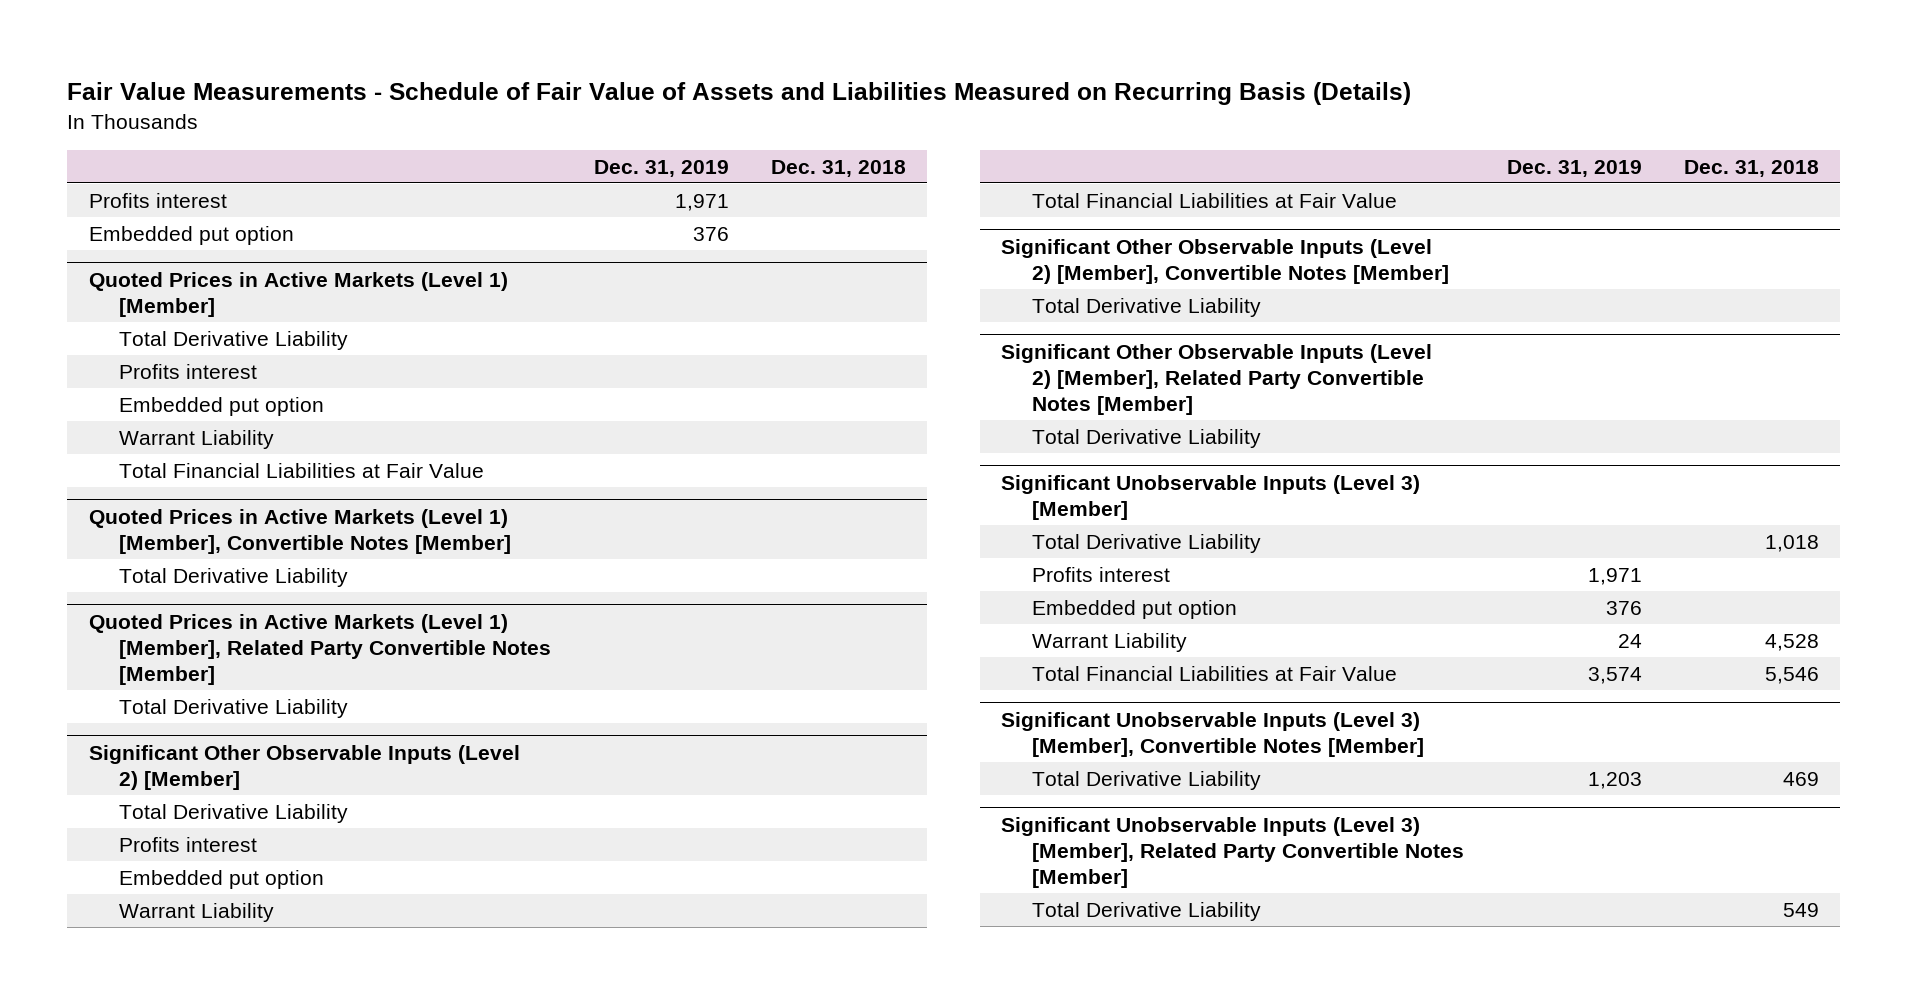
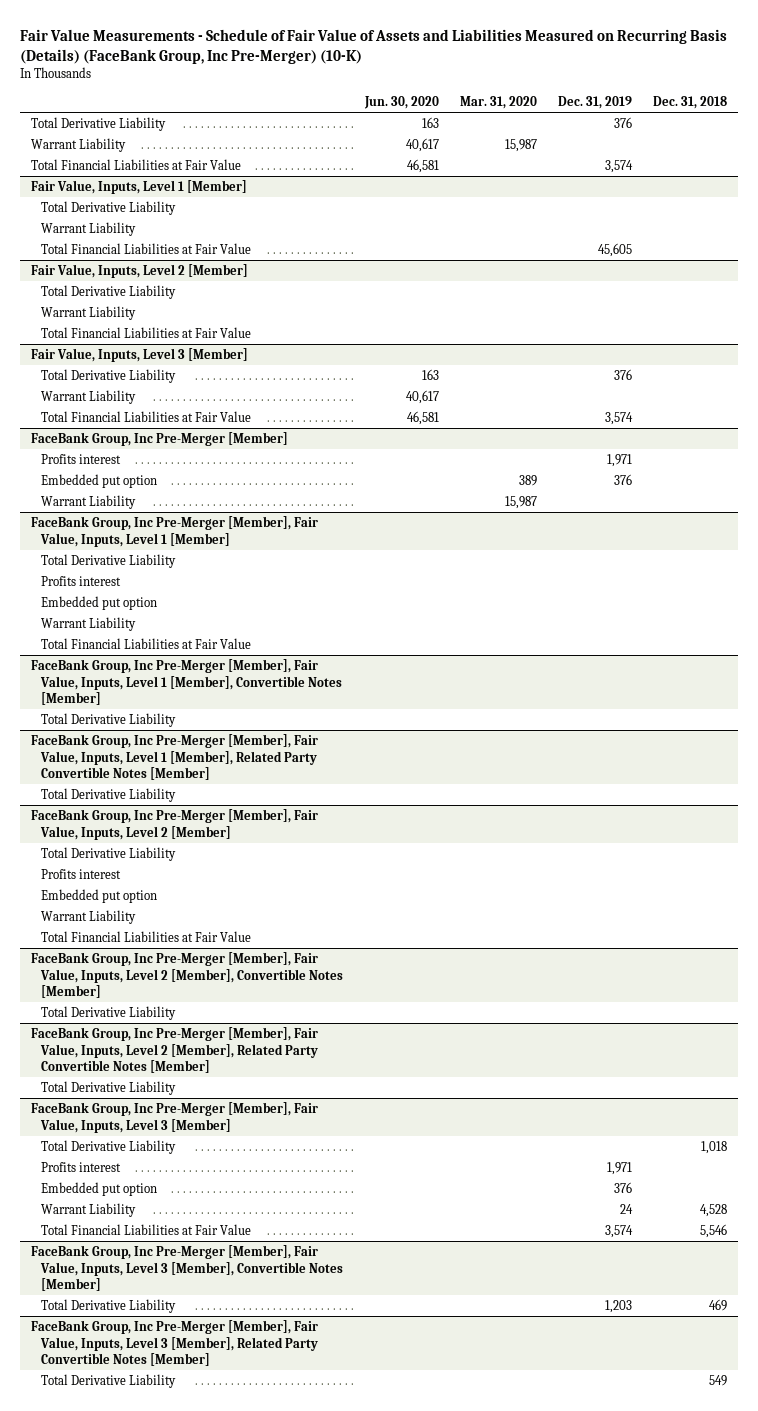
[67,82,1412,106] Fair Value Measurements - Schedule of Fair Value of Assets and Liabilities Measured on Recurring Basis (Details) -> [20,28,728,64] Fair Value Measurements - Schedule of Fair Value of Assets and Liabilities Measured on Recurring Basis (Details) (FaceBank Group, Inc Pre-Merger) (10-K)
none -> [363,96,439,110] Jun. 30, 2020
none -> [459,96,537,110] Mar. 31, 2020
none -> [31,117,167,132] Total Derivative Liability
none -> [31,138,127,153] Warrant Liability
none -> [31,159,242,171] Total Financial Liabilities at Fair Value
none -> [31,180,248,195] Fair Value, Inputs, Level 1 [Member]
none -> [41,201,177,216] Total Derivative Liability
none -> [41,222,137,237] Warrant Liability
none -> [41,243,252,255] Total Financial Liabilities at Fair Value
none -> [31,264,249,279] Fair Value, Inputs, Level 2 [Member]
none -> [41,285,177,300] Total Derivative Liability
none -> [41,306,137,321] Warrant Liability
none -> [41,327,252,339] Total Financial Liabilities at Fair Value
none -> [31,348,249,363] Fair Value, Inputs, Level 3 [Member]
none -> [41,369,177,384] Total Derivative Liability
none -> [41,390,137,405] Warrant Liability
none -> [41,411,252,423] Total Financial Liabilities at Fair Value
none -> [31,432,289,447] FaceBank Group, Inc Pre-Merger [Member]
[88,271,508,317] Quoted Prices in Active Markets (Level 1) [Member] -> none
none -> [41,495,137,510] Warrant Liability
none -> [31,516,319,547] FaceBank Group, Inc Pre-Merger [Member], Fair Value, Inputs, Level 1 [Member]
[88,508,512,554] Quoted Prices in Active Markets (Level 1) [Member], Convertible Notes [Member] -> none
none -> [31,659,343,706] FaceBank Group, Inc Pre-Merger [Member], Fair Value, Inputs, Level 1 [Member], Convertible Notes [Member]
[88,613,552,685] Quoted Prices in Active Markets (Level 1) [Member], Related Party Convertible Notes [Member] -> none
none -> [31,734,319,781] FaceBank Group, Inc Pre-Merger [Member], Fair Value, Inputs, Level 1 [Member], Related Party Convertible Notes [Member]
[88,744,520,790] Significant Other Observable Inputs (Level 2) [Member] -> none
none -> [31,809,319,840] FaceBank Group, Inc Pre-Merger [Member], Fair Value, Inputs, Level 2 [Member]
[1001,238,1450,284] Significant Other Observable Inputs (Level 2) [Member], Convertible Notes [Member] -> none
none -> [31,952,344,999] FaceBank Group, Inc Pre-Merger [Member], Fair Value, Inputs, Level 2 [Member], Convertible Notes [Member]
[1001,343,1433,415] Significant Other Observable Inputs (Level 2) [Member], Related Party Convertible Notes [Member] -> none
none -> [31,1027,319,1074] FaceBank Group, Inc Pre-Merger [Member], Fair Value, Inputs, Level 2 [Member], Related Party Convertible Notes [Member]
[1001,474,1421,520] Significant Unobservable Inputs (Level 3) [Member] -> none
none -> [31,1102,319,1133] FaceBank Group, Inc Pre-Merger [Member], Fair Value, Inputs, Level 3 [Member]
[1001,711,1425,757] Significant Unobservable Inputs (Level 3) [Member], Convertible Notes [Member] -> none
none -> [31,1245,344,1292] FaceBank Group, Inc Pre-Merger [Member], Fair Value, Inputs, Level 3 [Member], Convertible Notes [Member]
[1001,816,1465,888] Significant Unobservable Inputs (Level 3) [Member], Related Party Convertible Notes [Member] -> none
none -> [31,1320,319,1367] FaceBank Group, Inc Pre-Merger [Member], Fair Value, Inputs, Level 3 [Member], Related Party Convertible Notes [Member]

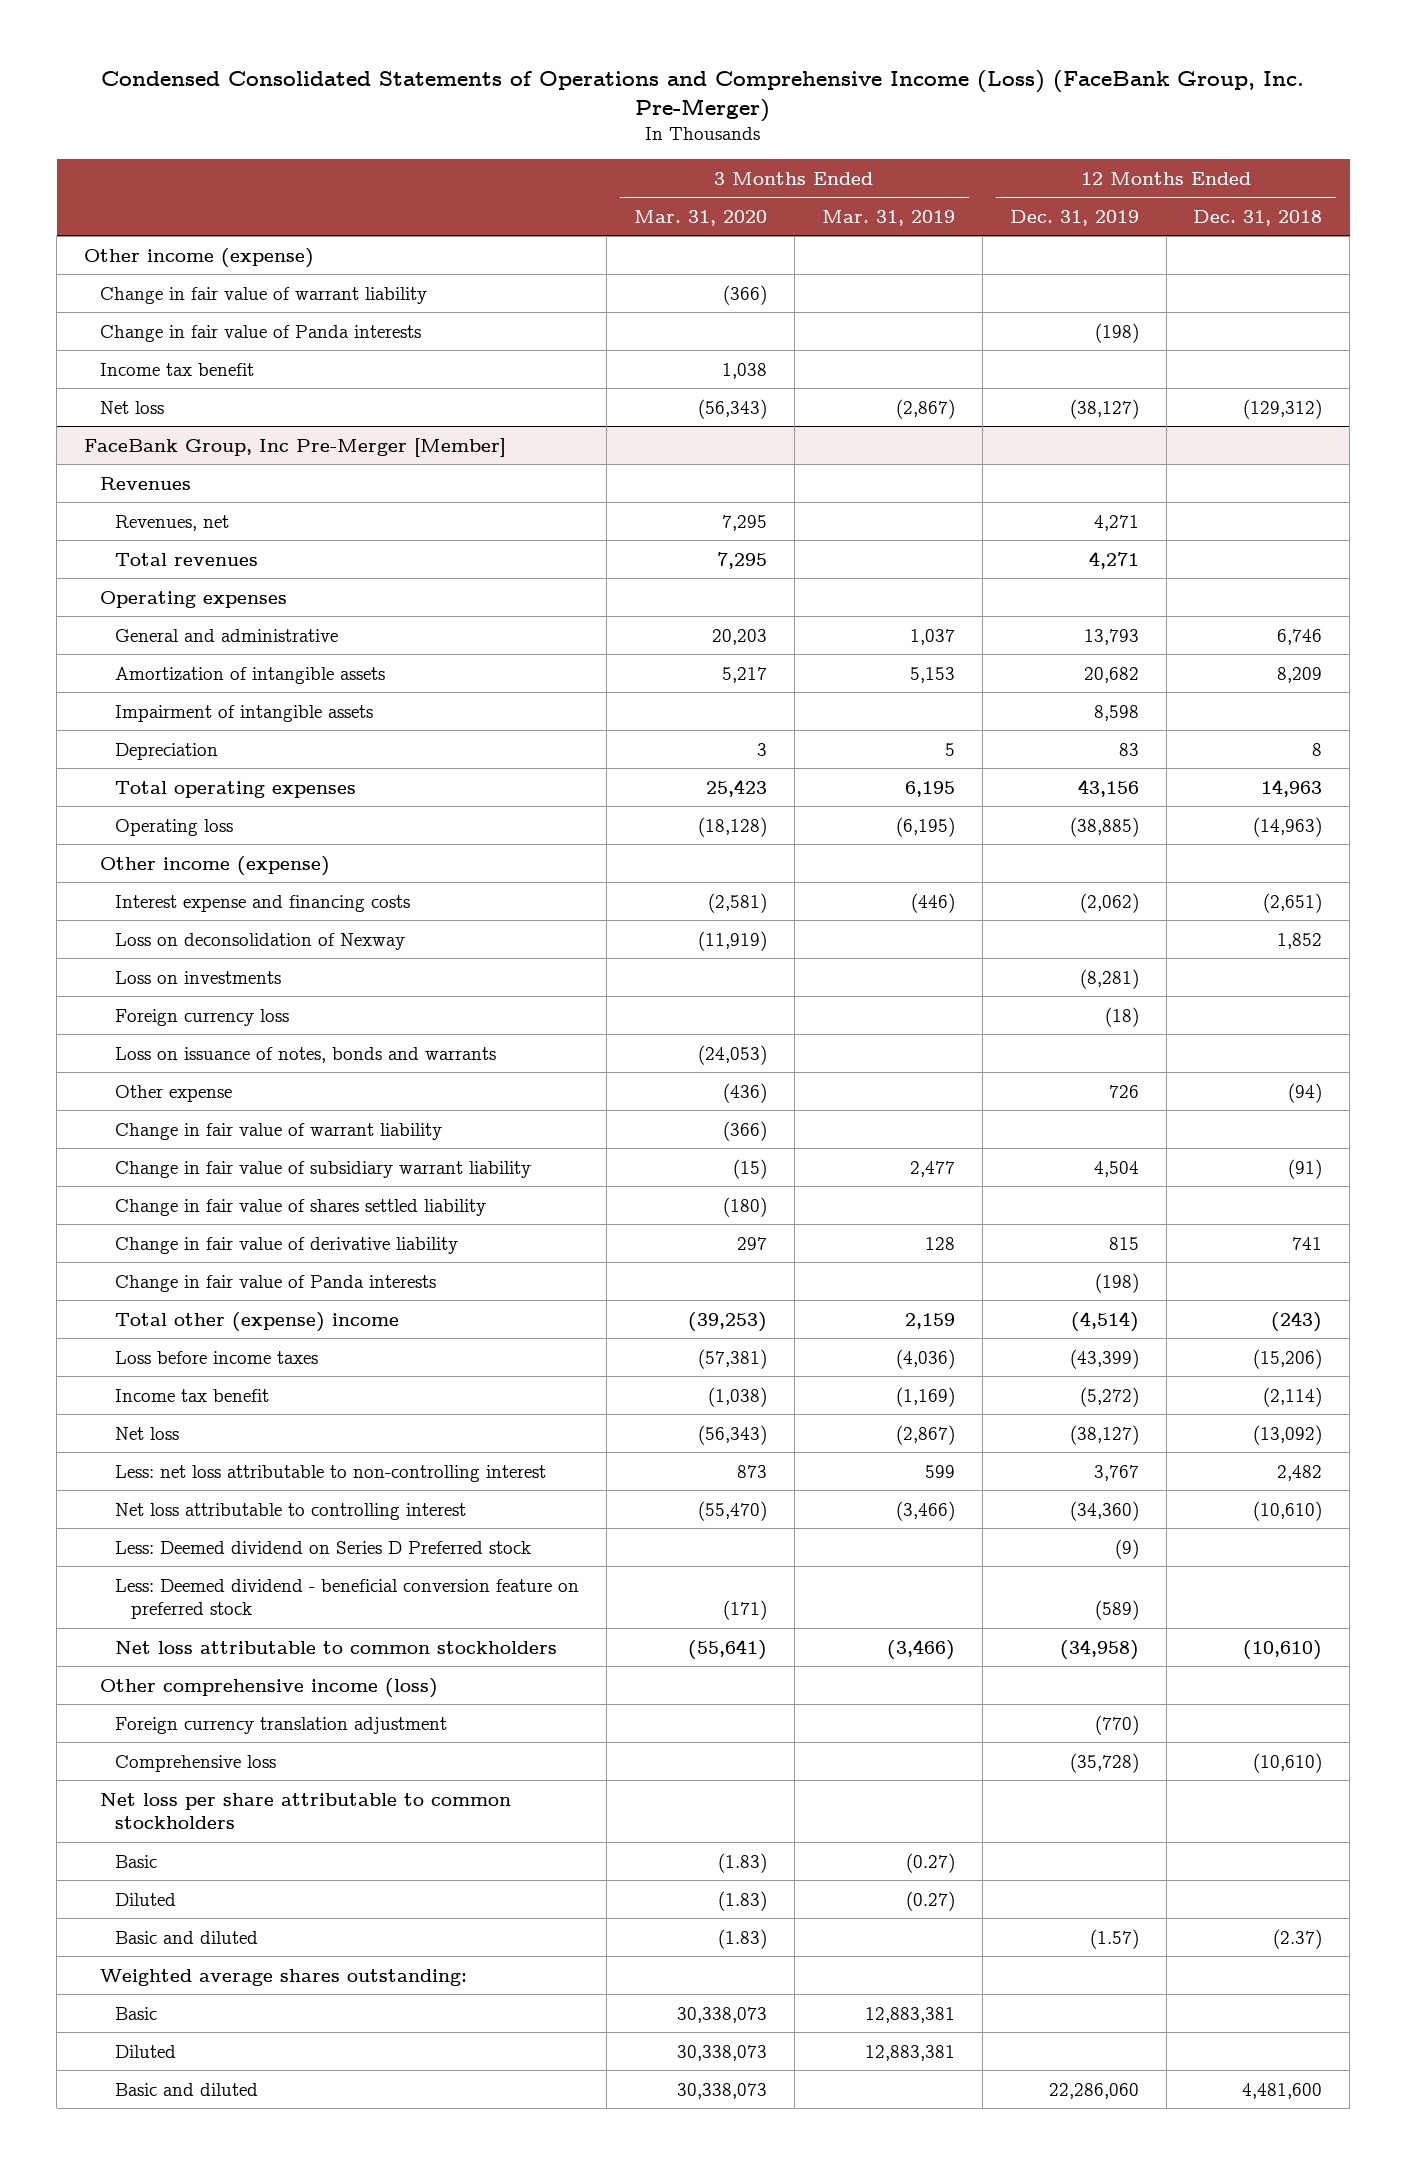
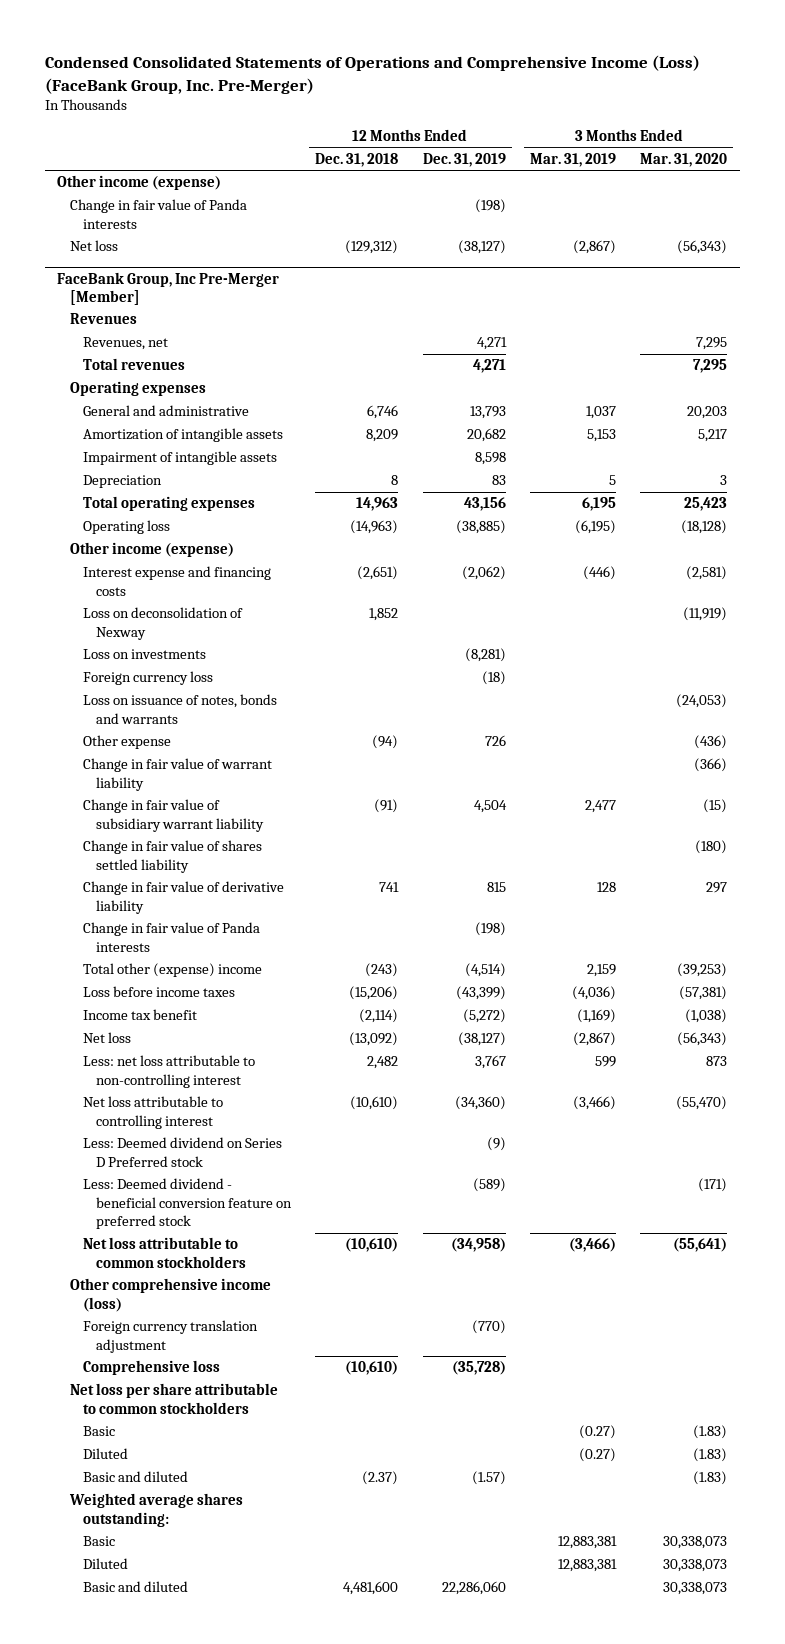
[99,286,427,304] Change in fair value of warrant liability -> none
[99,362,254,376] Income tax benefit -> none

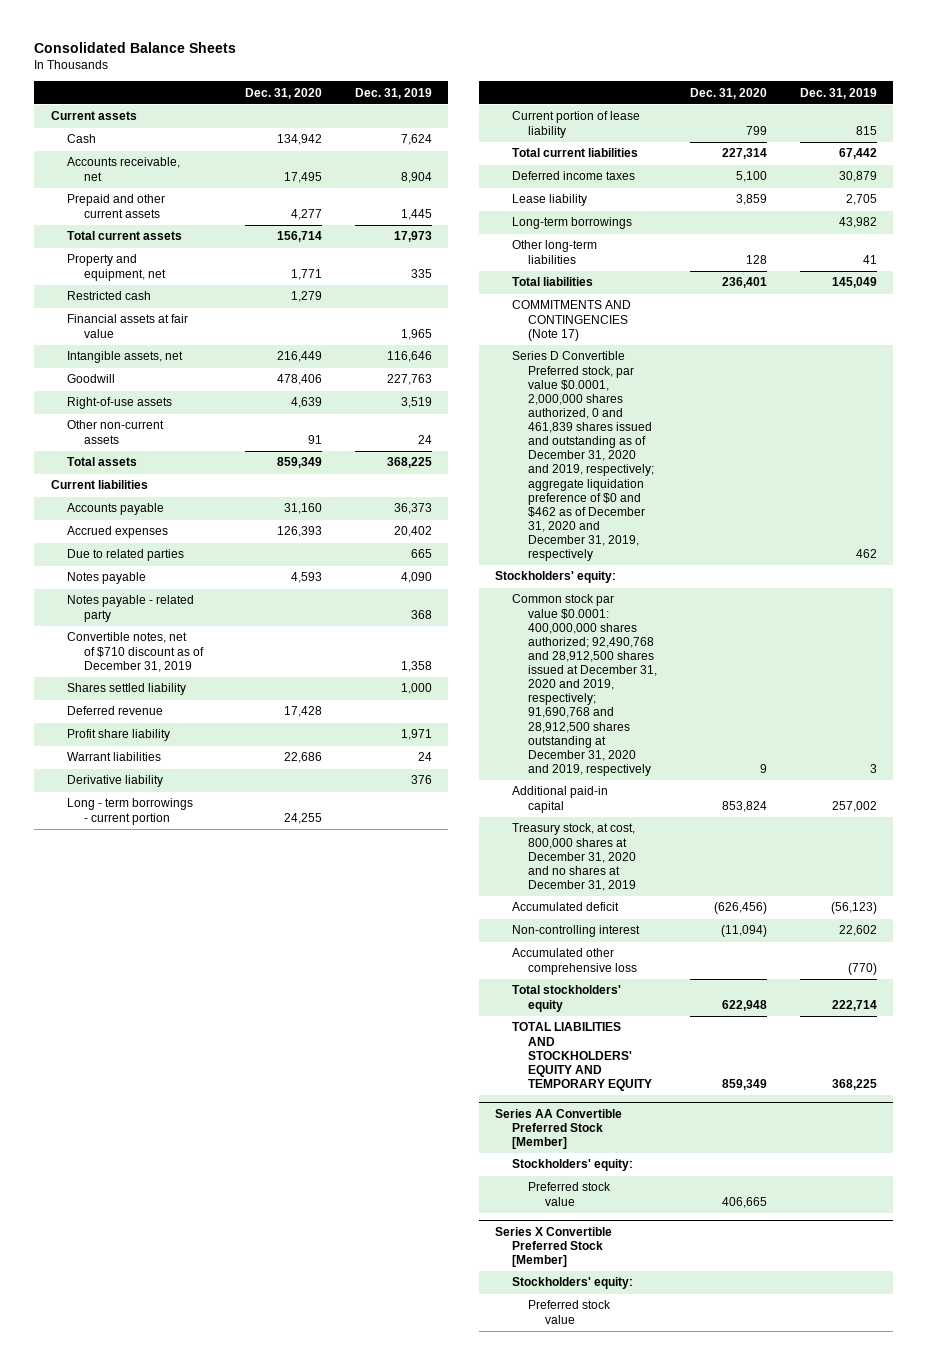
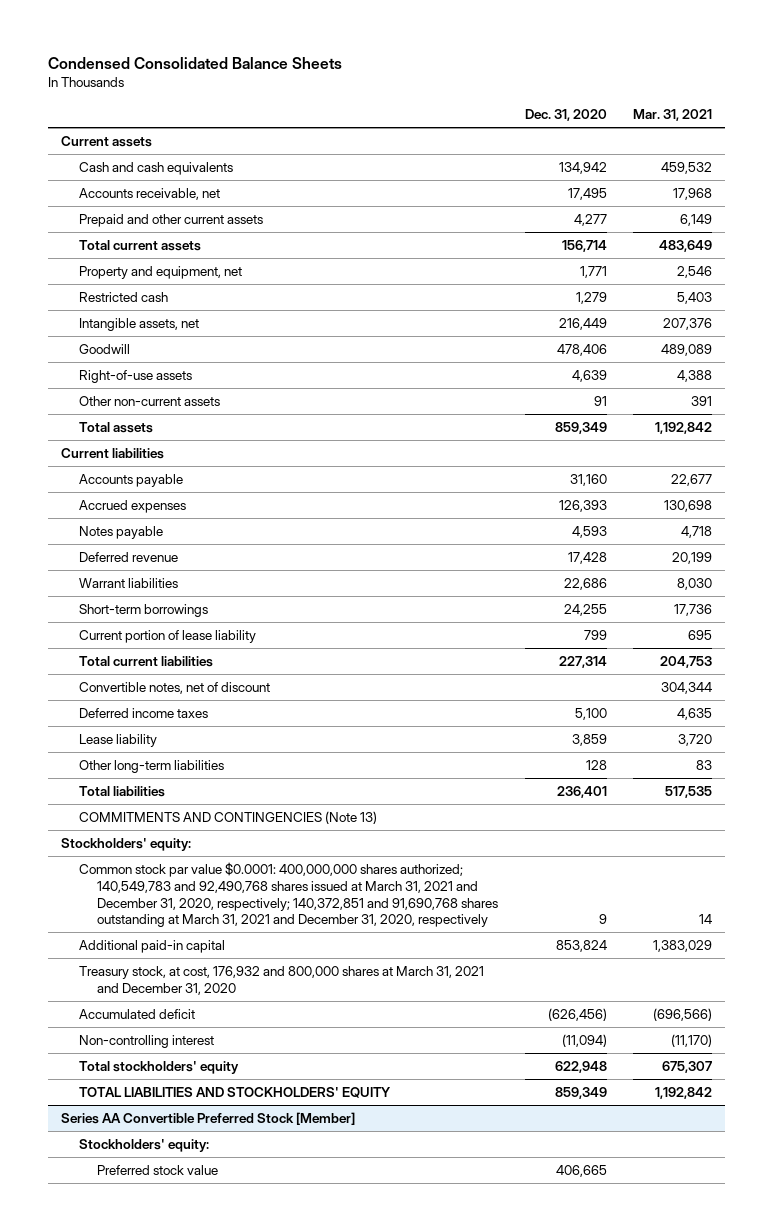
[34,41,237,53] Consolidated Balance Sheets -> [47,56,342,69] Condensed Consolidated Balance Sheets
[355,87,433,99] Dec. 31, 2019 -> none
none -> [633,109,713,122] Mar. 31, 2021
[67,134,97,144] Cash -> [79,162,234,176] Cash and cash equivalents
[67,314,189,338] Financial assets at fair value -> none
[67,549,185,562] Due to related parties -> none
[67,595,195,622] Notes payable - related party -> none
[67,632,204,672] Convertible notes, net of $710 discount as of December 31, 2019 -> none
[67,683,187,696] Shares settled liability -> none
[67,729,171,742] Profit share liability -> none
[67,775,164,788] Derivative liability -> none
[67,798,194,825] Long - term borrowings - current portion -> [79,604,209,618] Short-term borrowings
none -> [79,682,271,695] Convertible notes, net of discount
[511,217,632,230] Long-term borrowings -> none
[511,351,655,562] Series D Convertible Preferred stock, par value $0.0001, 2,000,000 shares authorized, 0 and 461,839 shares issued and outstanding as of December 31, 2020 and 2019, respectively; aggregate liquidation preference of $0 and $462 as of December 31, 2020 and December 31, 2019, respectively -> none
[511,300,631,341] COMMITMENTS AND CONTINGENCIES (Note 17) -> [79,811,378,825] COMMITMENTS AND CONTINGENCIES (Note 13)
[511,594,658,776] Common stock par value $0.0001: 400,000,000 shares authorized; 92,490,768 and 28,912,500 shares issued at December 31, 2020 and 2019, respectively; 91,690,768 and 28,912,500 shares outstanding at December 31, 2020 and 2019, respectively -> [79,862,499,928] Common stock par value $0.0001: 400,000,000 shares authorized; 140,549,783 and 92,490,768 shares issued at March 31, 2021 and December 31, 2020, respectively; 140,372,851 and 91,690,768 shares outstanding at March 31, 2021 and December 31, 2020, respectively
[511,823,637,891] Treasury stock, at cost, 800,000 shares at December 31, 2020 and no shares at December 31, 2019 -> [79,966,485,995] Treasury stock, at cost, 176,932 and 800,000 shares at March 31, 2021 and December 31, 2020
[511,948,638,975] Accumulated other comprehensive loss -> none
[511,1022,653,1091] TOTAL LIABILITIES AND STOCKHOLDERS' EQUITY AND TEMPORARY EQUITY -> [79,1087,392,1099] TOTAL LIABILITIES AND STOCKHOLDERS' EQUITY
[495,1226,613,1267] Series X Convertible Preferred Stock [Member] -> none
[511,1277,633,1290] Stockholders' equity: -> none
[528,1300,612,1324] Preferred stock value -> none

